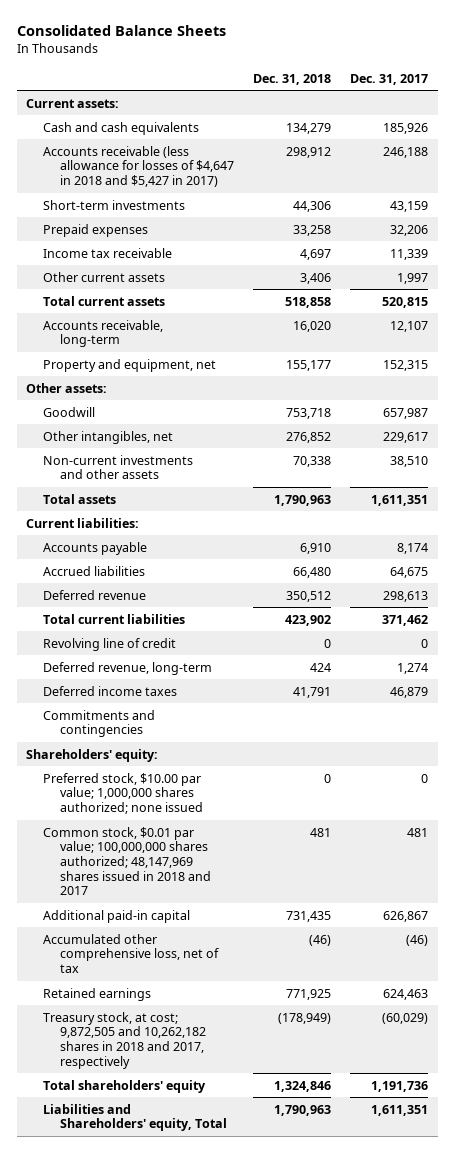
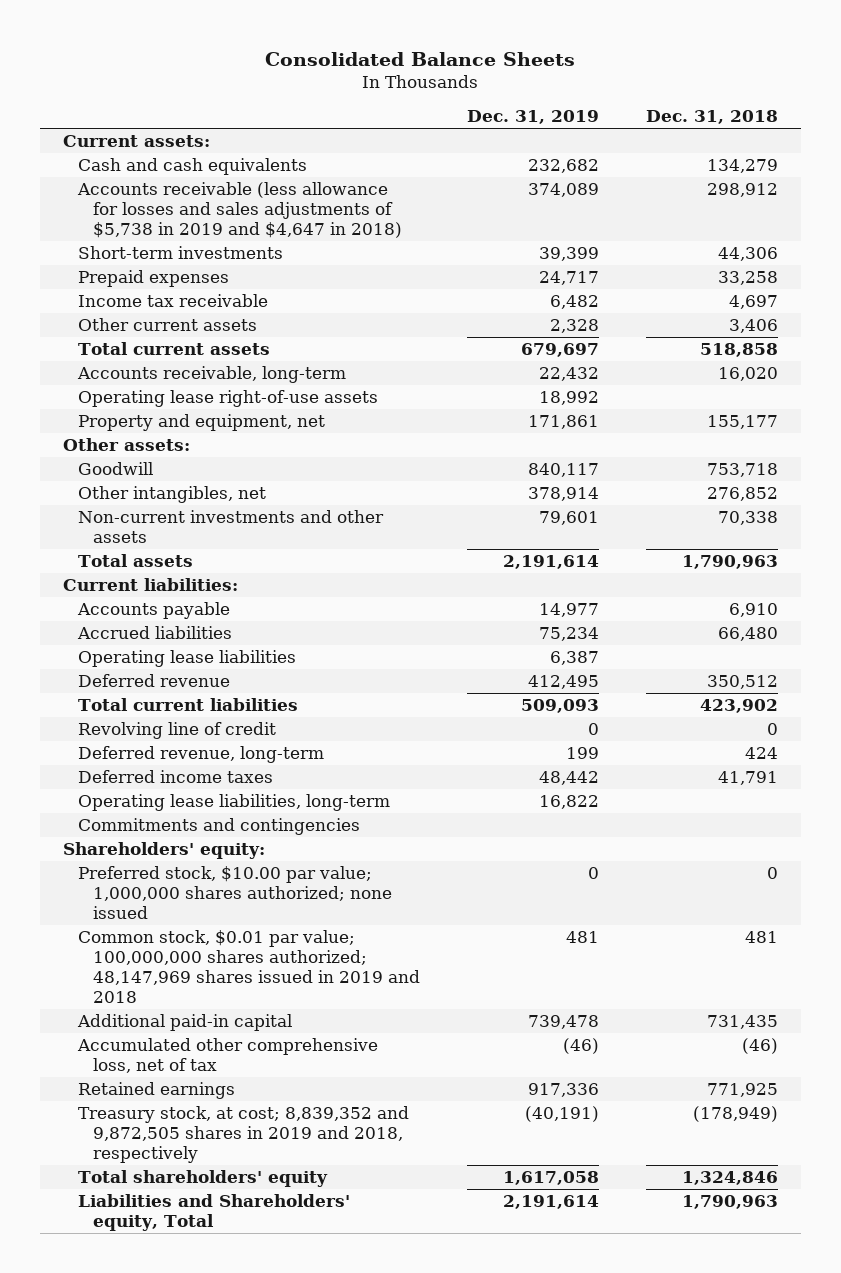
[350,73,429,85] Dec. 31, 2017 -> none
none -> [466,110,599,125] Dec. 31, 2019
[43,145,235,188] Accounts receivable (less allowance for losses of $4,647 in 2018 and $5,427 in 2017) -> [77,182,403,238] Accounts receivable (less allowance for losses and sales adjustments of $5,738 in 2019 and $4,647 in 2018)
none -> [78,390,379,408] Operating lease right-of-use assets
none -> [78,650,297,668] Operating lease liabilities
none -> [78,794,391,812] Operating lease liabilities, long-term
[43,826,212,896] Common stock, $0.01 par value; 100,000,000 shares authorized; 48,147,969 shares issued in 2018 and 2017 -> [78,930,421,1003] Common stock, $0.01 par value; 100,000,000 shares authorized; 48,147,969 shares issued in 2019 and 2018
[43,1011,207,1069] Treasury stock, at cost; 9,872,505 and 10,262,182 shares in 2018 and 2017, respectively -> [78,1106,410,1163] Treasury stock, at cost; 8,839,352 and 9,872,505 shares in 2019 and 2018, respectively

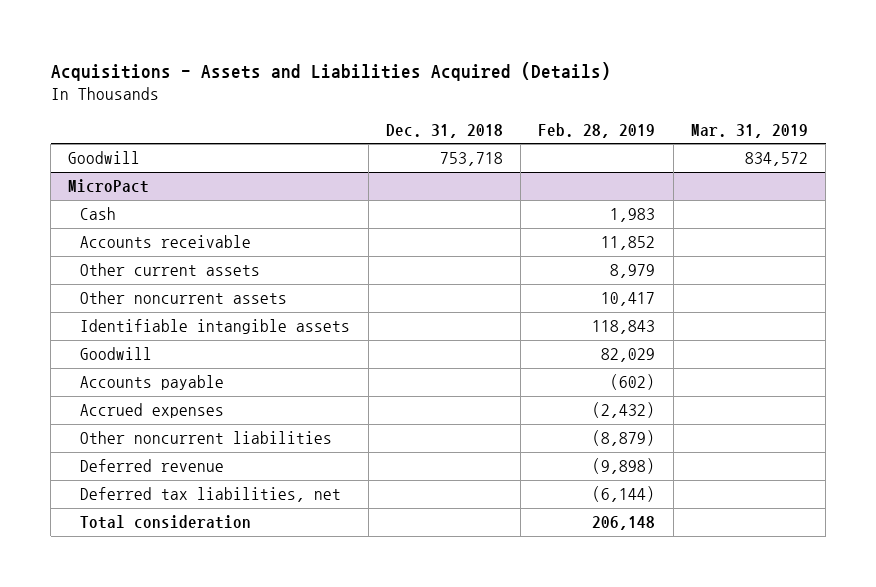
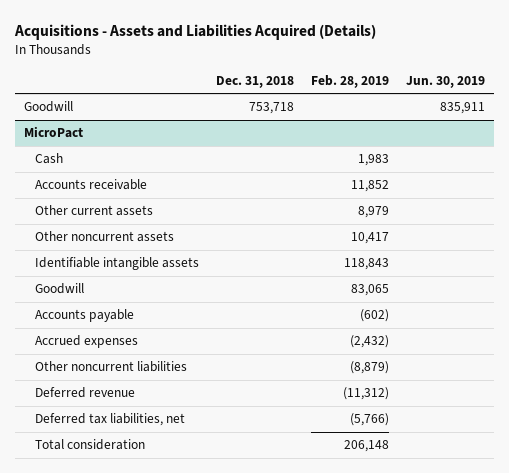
[690,123,808,138] Mar. 31, 2019 -> none
none -> [406,75,486,88] Jun. 30, 2019
[601,348,656,363] 82,029 -> [351,284,390,297] 83,065
[592,458,656,475] (9,898) -> [343,387,390,401] (11,312)
[592,486,656,503] (6,144) -> [350,413,390,427] (5,766)

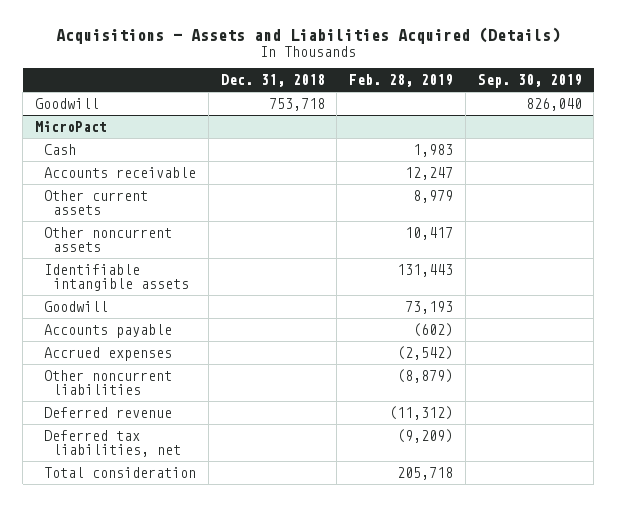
[406,75,486,88] Jun. 30, 2019 -> none
none -> [477,74,582,89] Sep. 30, 2019
[351,180,390,193] 11,852 -> [405,166,454,180] 12,247
[344,258,390,271] 118,843 -> [397,263,454,277] 131,443
[351,284,390,297] 83,065 -> [405,300,454,314] 73,193
[350,335,390,349] (2,432) -> [397,345,454,360] (2,542)
[350,413,390,427] (5,766) -> [397,428,454,443] (9,209)
[344,440,390,453] 206,148 -> [397,466,454,480] 205,718

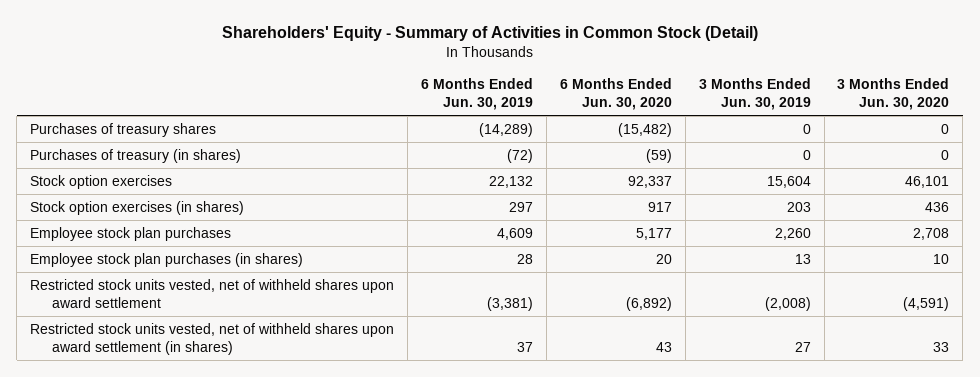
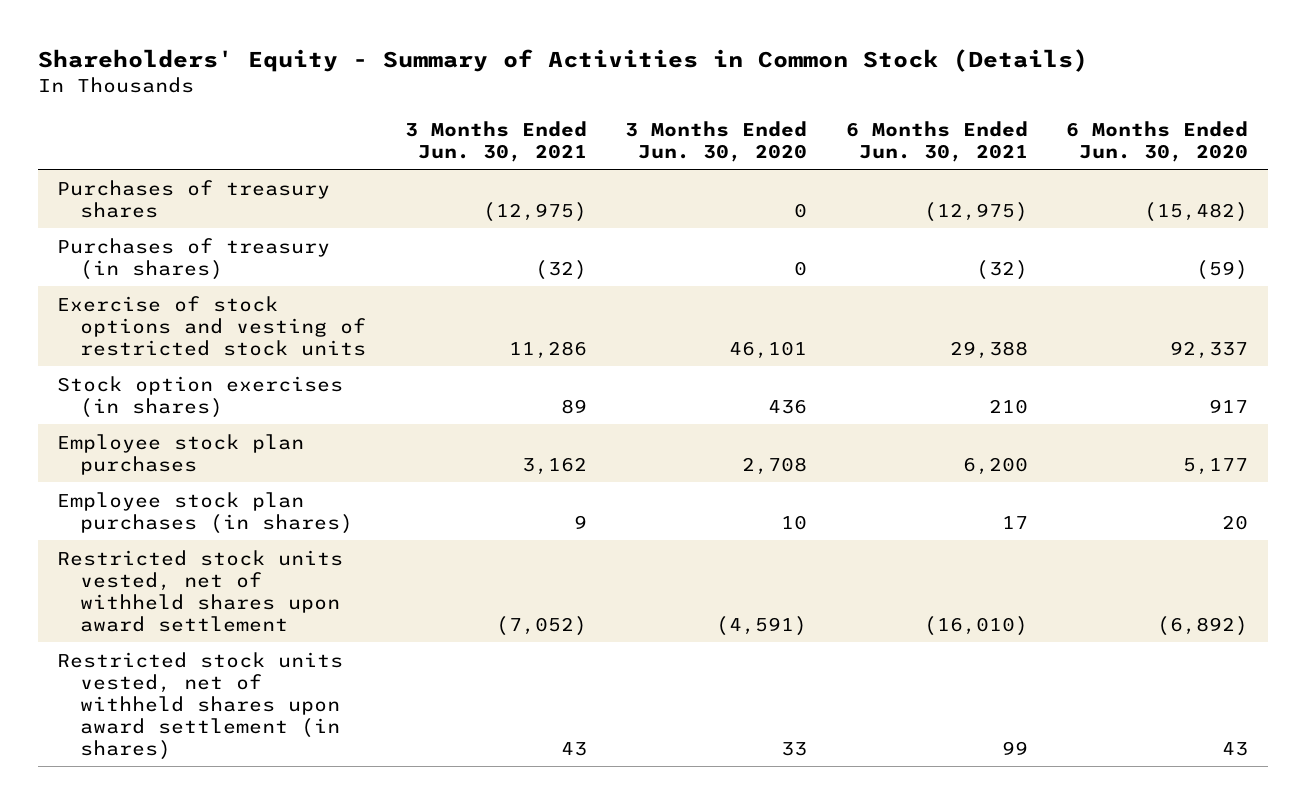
[221,26,758,42] Shareholders' Equity - Summary of Activities in Common Stock (Detail) -> [38,49,1089,73] Shareholders' Equity - Summary of Activities in Common Stock (Details)
[420,77,533,110] 6 Months Ended Jun. 30, 2019 -> none
[698,77,811,110] 3 Months Ended Jun. 30, 2019 -> none
none -> [404,120,587,162] 3 Months Ended Jun. 30, 2021
none -> [845,120,1028,162] 6 Months Ended Jun. 30, 2021
[30,174,173,189] Stock option exercises -> [57,295,366,356] Exercise of stock options and vesting of restricted stock units

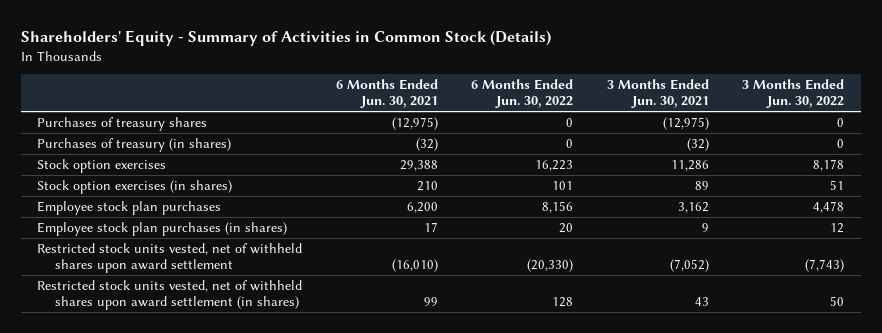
[625,120,808,162] 3 Months Ended Jun. 30, 2020 -> none
[1066,120,1249,162] 6 Months Ended Jun. 30, 2020 -> none
none -> [471,79,574,109] 6 Months Ended Jun. 30, 2022
none -> [742,79,845,109] 3 Months Ended Jun. 30, 2022
[57,295,366,356] Exercise of stock options and vesting of restricted stock units -> [37,158,167,173] Stock option exercises

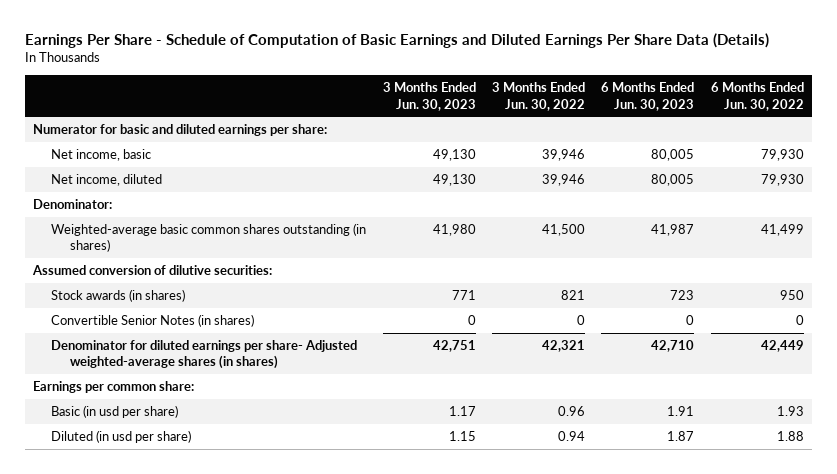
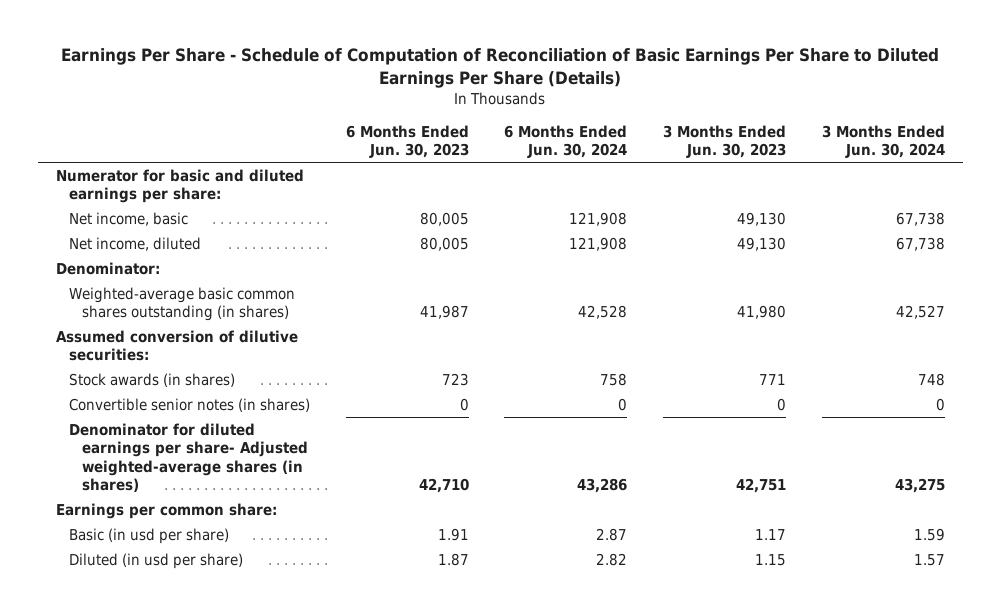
[24,32,769,48] Earnings Per Share - Schedule of Computation of Basic Earnings and Diluted Earnings Per Share Data (Details) -> [61,47,940,88] Earnings Per Share - Schedule of Computation of Reconciliation of Basic Earnings Per Share to Diluted Earnings Per Share (Details)
[491,82,585,111] 3 Months Ended Jun. 30, 2022 -> none
[710,82,804,111] 6 Months Ended Jun. 30, 2022 -> none
none -> [504,124,628,159] 6 Months Ended Jun. 30, 2024
none -> [821,124,945,159] 3 Months Ended Jun. 30, 2024
[51,313,255,327] Convertible Senior Notes (in shares) -> [68,397,310,412] Convertible senior notes (in shares)

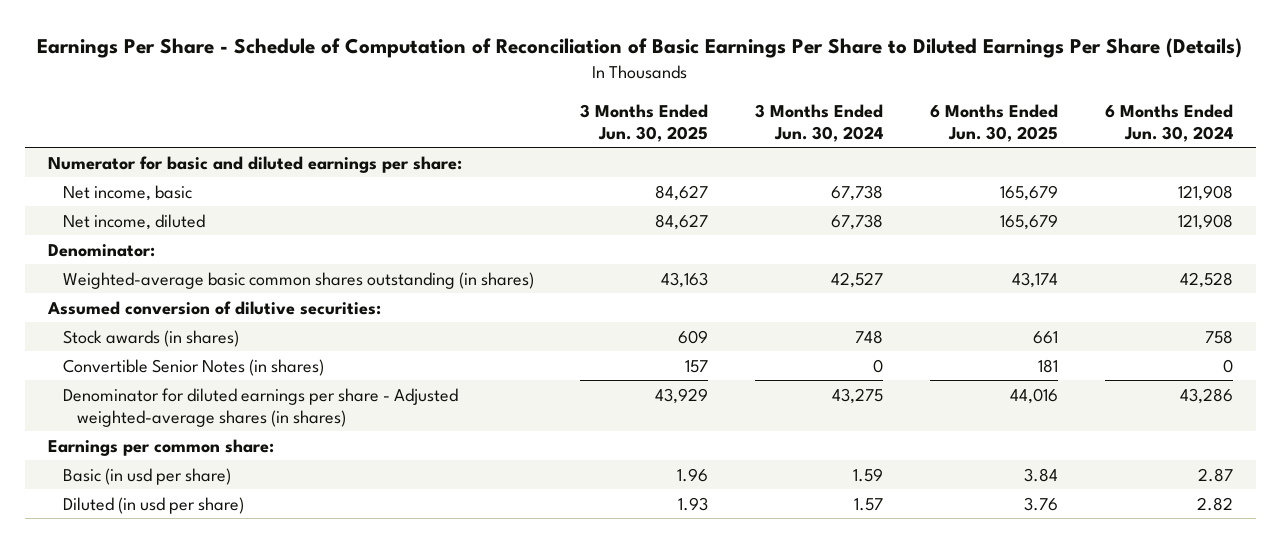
[345,124,469,159] 6 Months Ended Jun. 30, 2023 -> none
[662,124,786,159] 3 Months Ended Jun. 30, 2023 -> none
none -> [580,103,709,142] 3 Months Ended Jun. 30, 2025
none -> [929,103,1058,142] 6 Months Ended Jun. 30, 2025
[68,397,310,412] Convertible senior notes (in shares) -> [62,358,324,376] Convertible Senior Notes (in shares)
[68,422,308,493] Denominator for diluted earnings per share- Adjusted weighted-average shares (in shares) -> [62,387,458,427] Denominator for diluted earnings per share - Adjusted weighted-average shares (in shares)

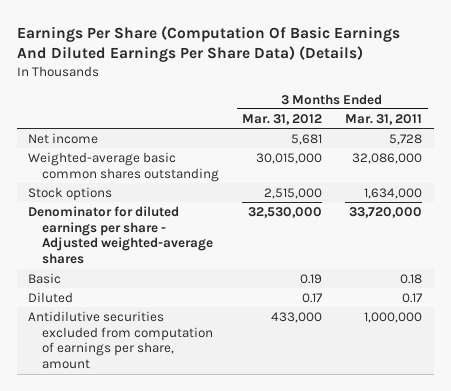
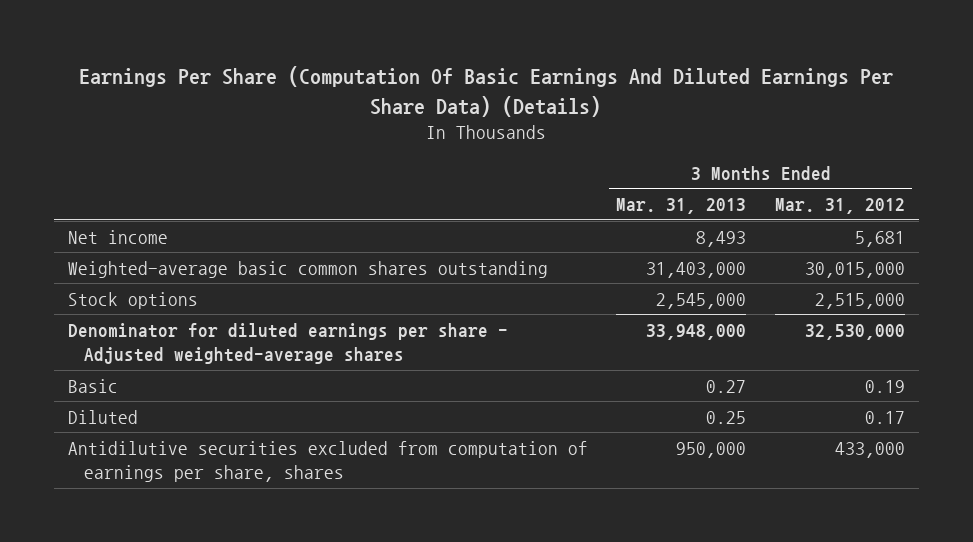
[345,113,423,125] Mar. 31, 2011 -> none
none -> [616,198,747,215] Mar. 31, 2013
[28,310,214,370] Antidilutive securities excluded from computation of earnings per share, amount -> [67,440,588,483] Antidilutive securities excluded from computation of earnings per share, shares

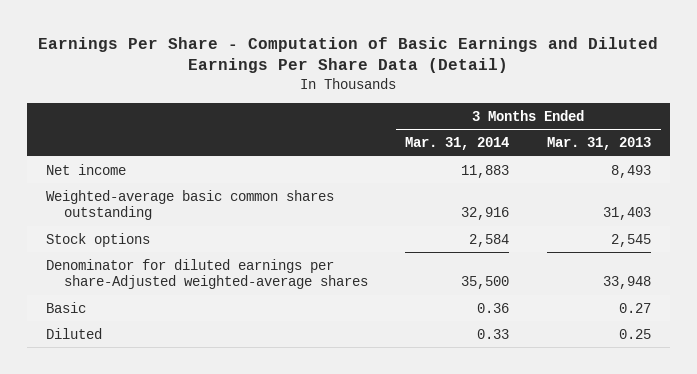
[79,66,894,117] Earnings Per Share (Computation Of Basic Earnings And Diluted Earnings Per Share Data) (Details) -> [38,36,659,74] Earnings Per Share - Computation of Basic Earnings and Diluted Earnings Per Share Data (Detail)
[774,198,905,215] Mar. 31, 2012 -> none
none -> [405,137,510,151] Mar. 31, 2014
[646,261,747,278] 31,403,000 -> [603,207,652,221] 31,403
[656,292,747,309] 2,545,000 -> [611,233,652,247] 2,545
[67,322,508,365] Denominator for diluted earnings per share - Adjusted weighted-average shares -> [45,258,368,290] Denominator for diluted earnings per share-Adjusted weighted-average shares
[646,323,747,340] 33,948,000 -> [603,276,652,290] 33,948
[67,440,588,483] Antidilutive securities excluded from computation of earnings per share, shares -> none

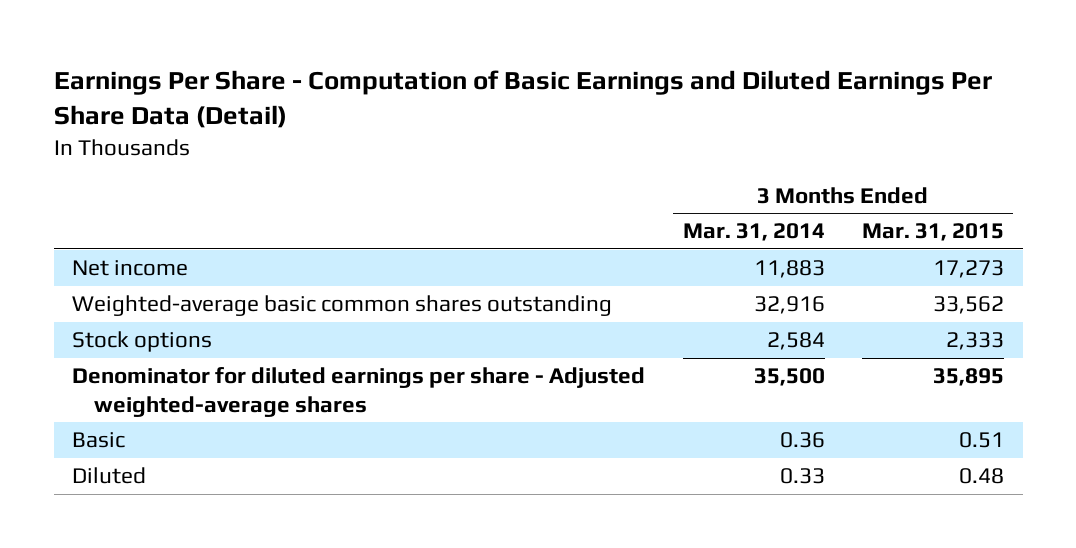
[547,137,652,151] Mar. 31, 2013 -> none
none -> [862,223,1005,242] Mar. 31, 2015
[45,258,368,290] Denominator for diluted earnings per share-Adjusted weighted-average shares -> [72,367,646,417] Denominator for diluted earnings per share - Adjusted weighted-average shares

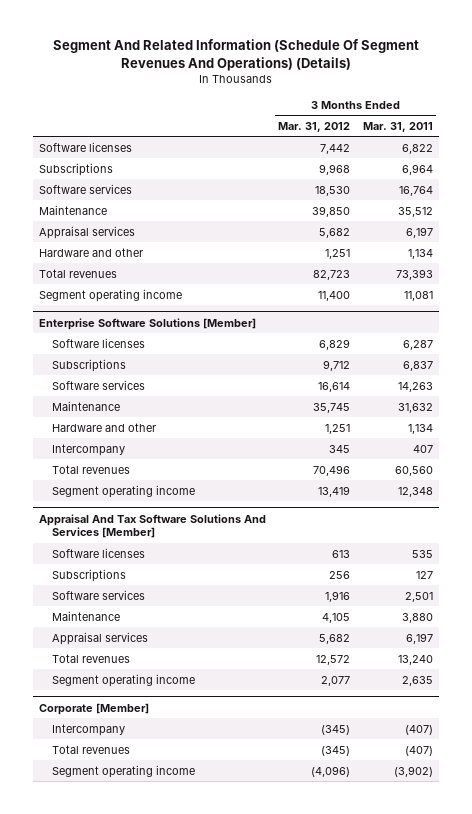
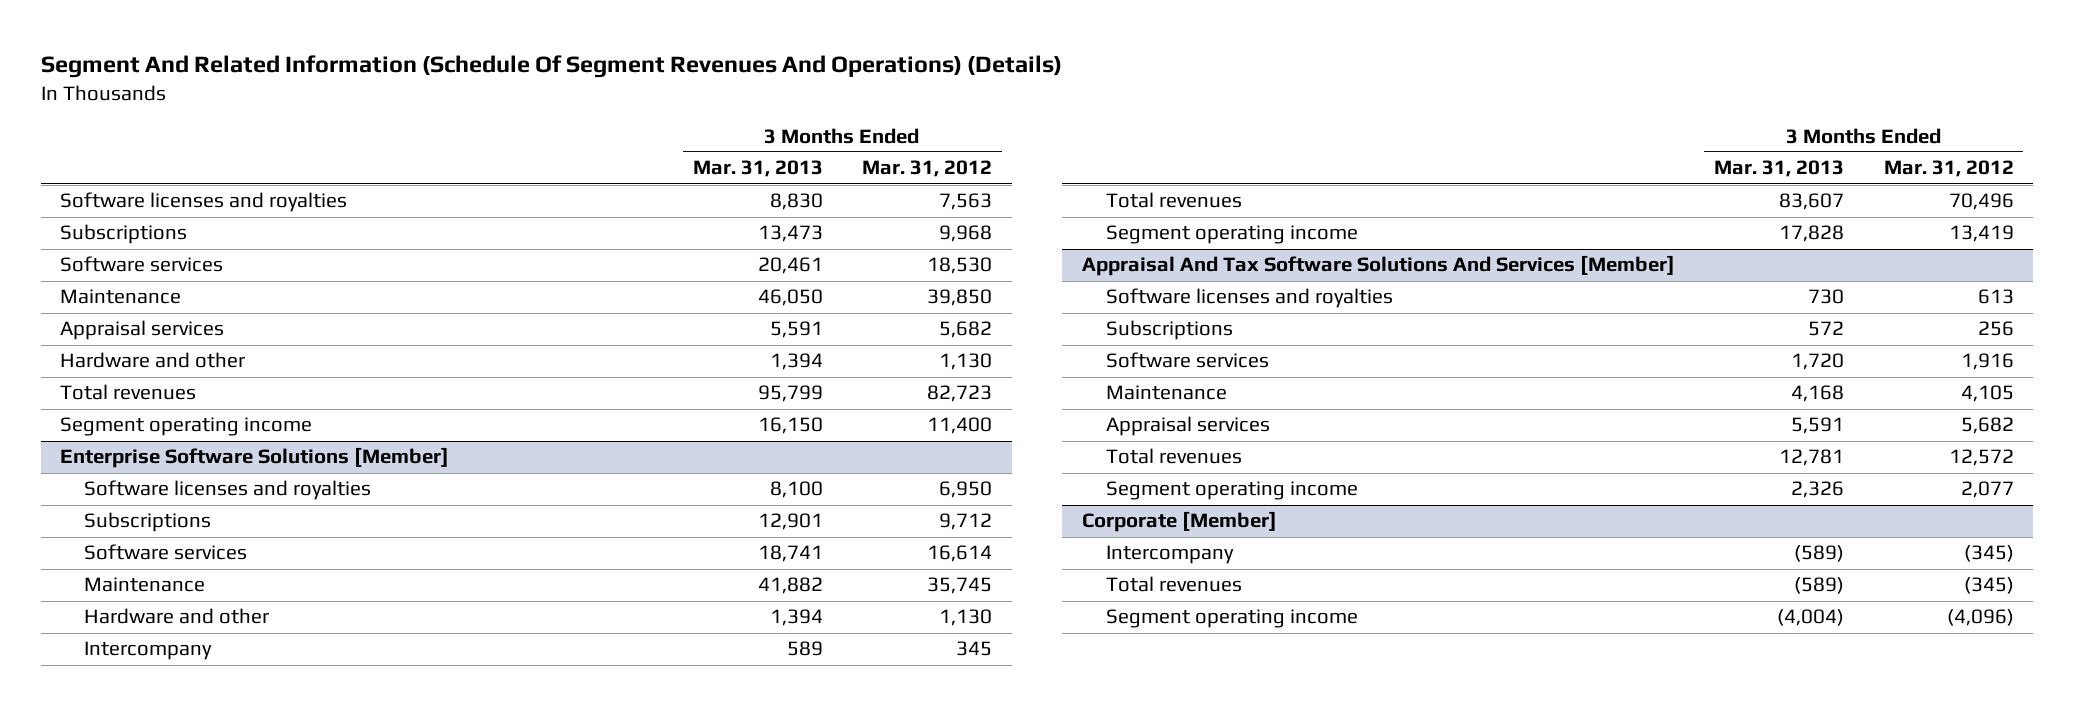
[362,121,433,132] Mar. 31, 2011 -> none
none -> [692,160,823,178] Mar. 31, 2013
[39,141,133,152] Software licenses -> [60,192,348,213] Software licenses and royalties
[320,143,351,154] 7,442 -> [938,193,992,211] 7,563
[325,248,351,259] 1,251 -> [938,353,992,371] 1,130
[51,337,145,348] Software licenses -> [84,480,372,501] Software licenses and royalties
[319,338,351,350] 6,829 -> [938,481,992,499] 6,950
[325,423,351,434] 1,251 -> [938,609,992,627] 1,130
[51,547,145,558] Software licenses -> [1105,288,1393,309] Software licenses and royalties

